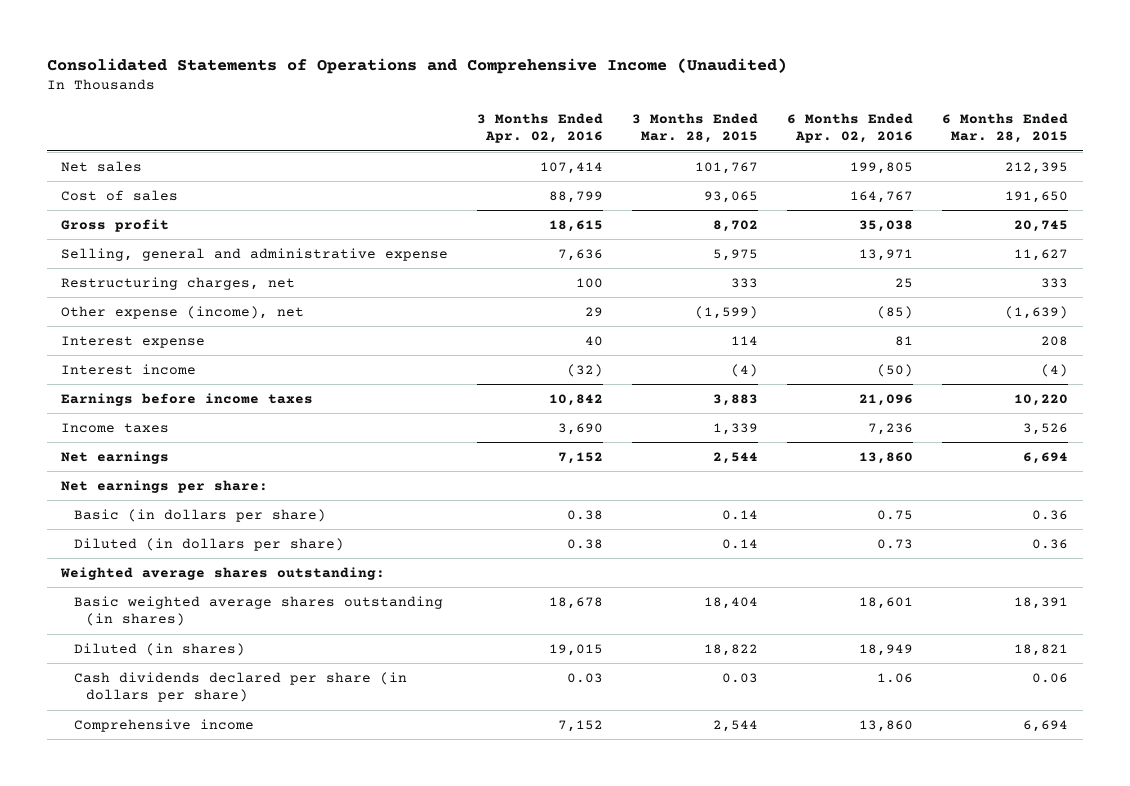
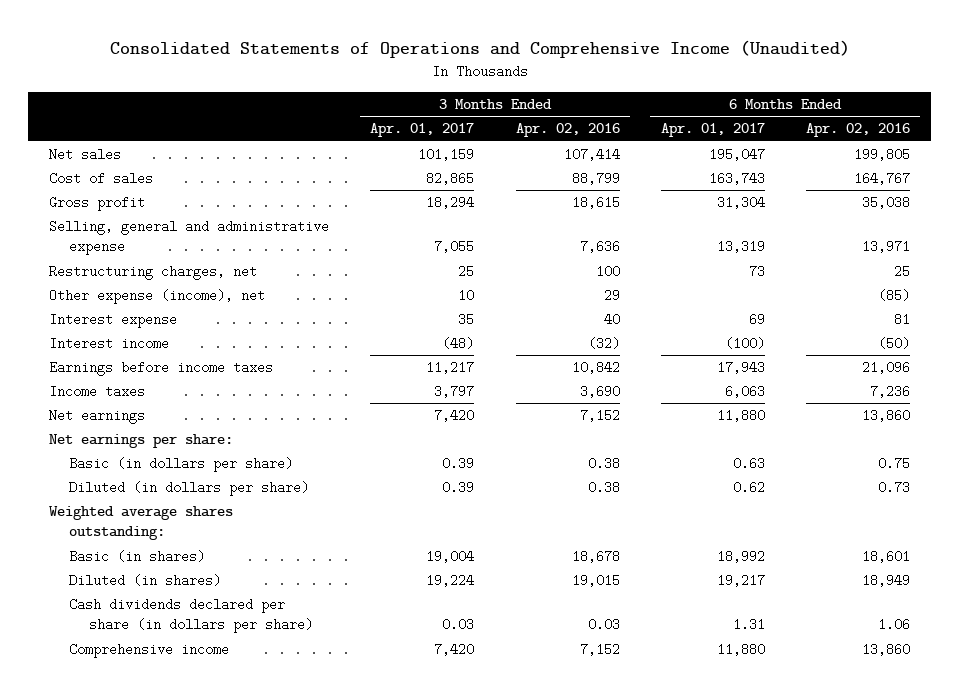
[632,112,759,144] 3 Months Ended Mar. 28, 2015 -> none
[942,112,1069,144] 6 Months Ended Mar. 28, 2015 -> none
none -> [370,123,475,138] Apr. 01, 2017
none -> [660,123,765,138] Apr. 01, 2017
[73,595,443,627] Basic weighted average shares outstanding (in shares) -> [68,550,205,564] Basic (in shares)

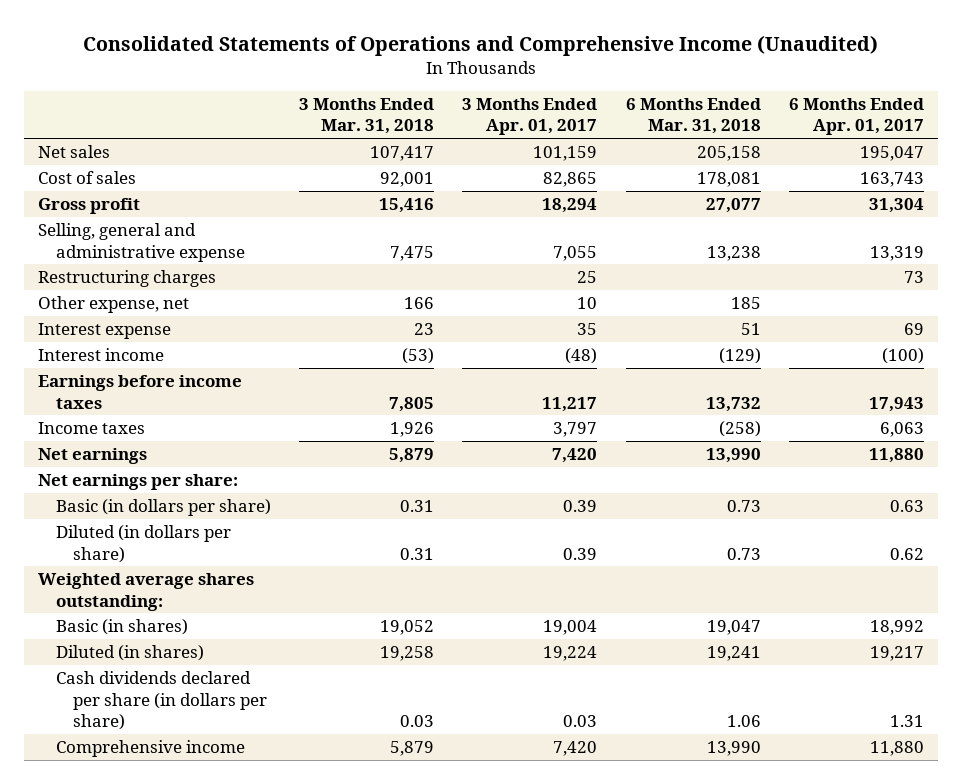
[515,123,620,138] Apr. 02, 2016 -> none
[806,123,911,138] Apr. 02, 2016 -> none
none -> [298,97,434,135] 3 Months Ended Mar. 31, 2018
none -> [625,97,761,135] 6 Months Ended Mar. 31, 2018
[49,265,258,281] Restructuring charges, net -> [38,270,217,288] Restructuring charges
[49,289,266,305] Other expense (income), net -> [38,296,190,314] Other expense, net

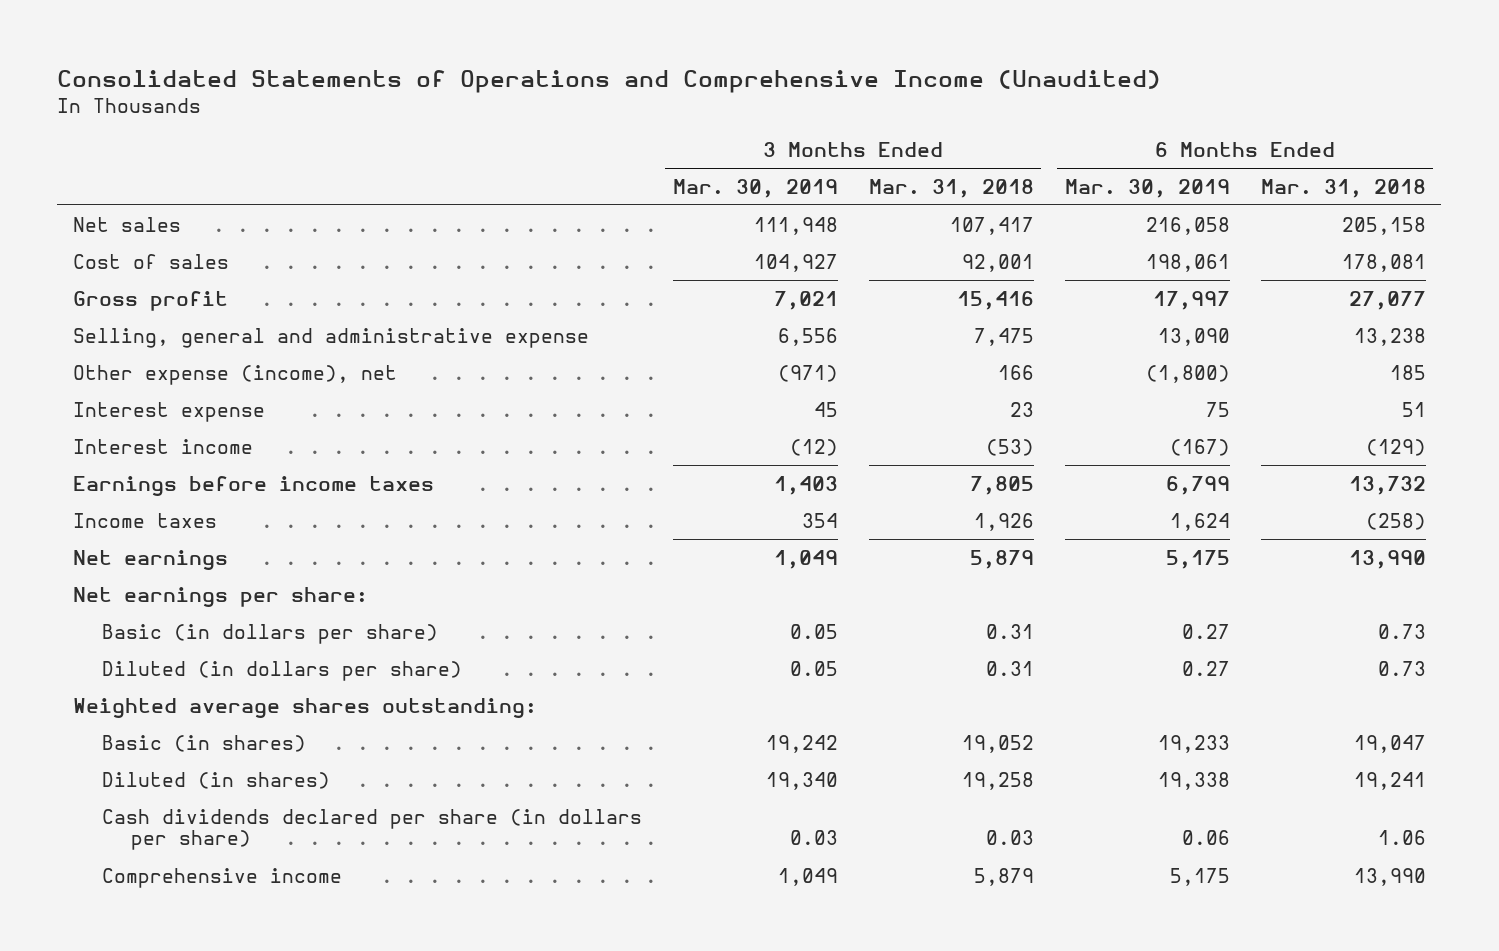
[462,97,598,136] 3 Months Ended Apr. 01, 2017 -> none
[788,97,924,136] 6 Months Ended Apr. 01, 2017 -> none
none -> [672,178,838,198] Mar. 30, 2019
none -> [1064,178,1230,198] Mar. 30, 2019
[38,270,217,288] Restructuring charges -> none
[38,296,190,314] Other expense, net -> [72,364,397,385] Other expense (income), net

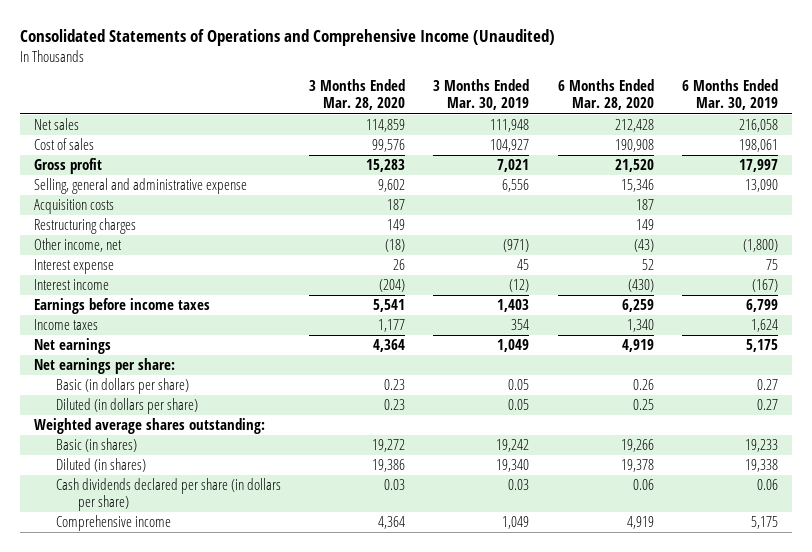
[868,178,1034,198] Mar. 31, 2018 -> none
[1260,178,1426,198] Mar. 31, 2018 -> none
none -> [309,79,406,111] 3 Months Ended Mar. 28, 2020
none -> [557,79,654,111] 6 Months Ended Mar. 28, 2020
none -> [33,199,114,215] Acquisition costs
none -> [33,218,136,235] Restructuring charges
[72,364,397,385] Other expense (income), net -> [33,238,122,253] Other income, net

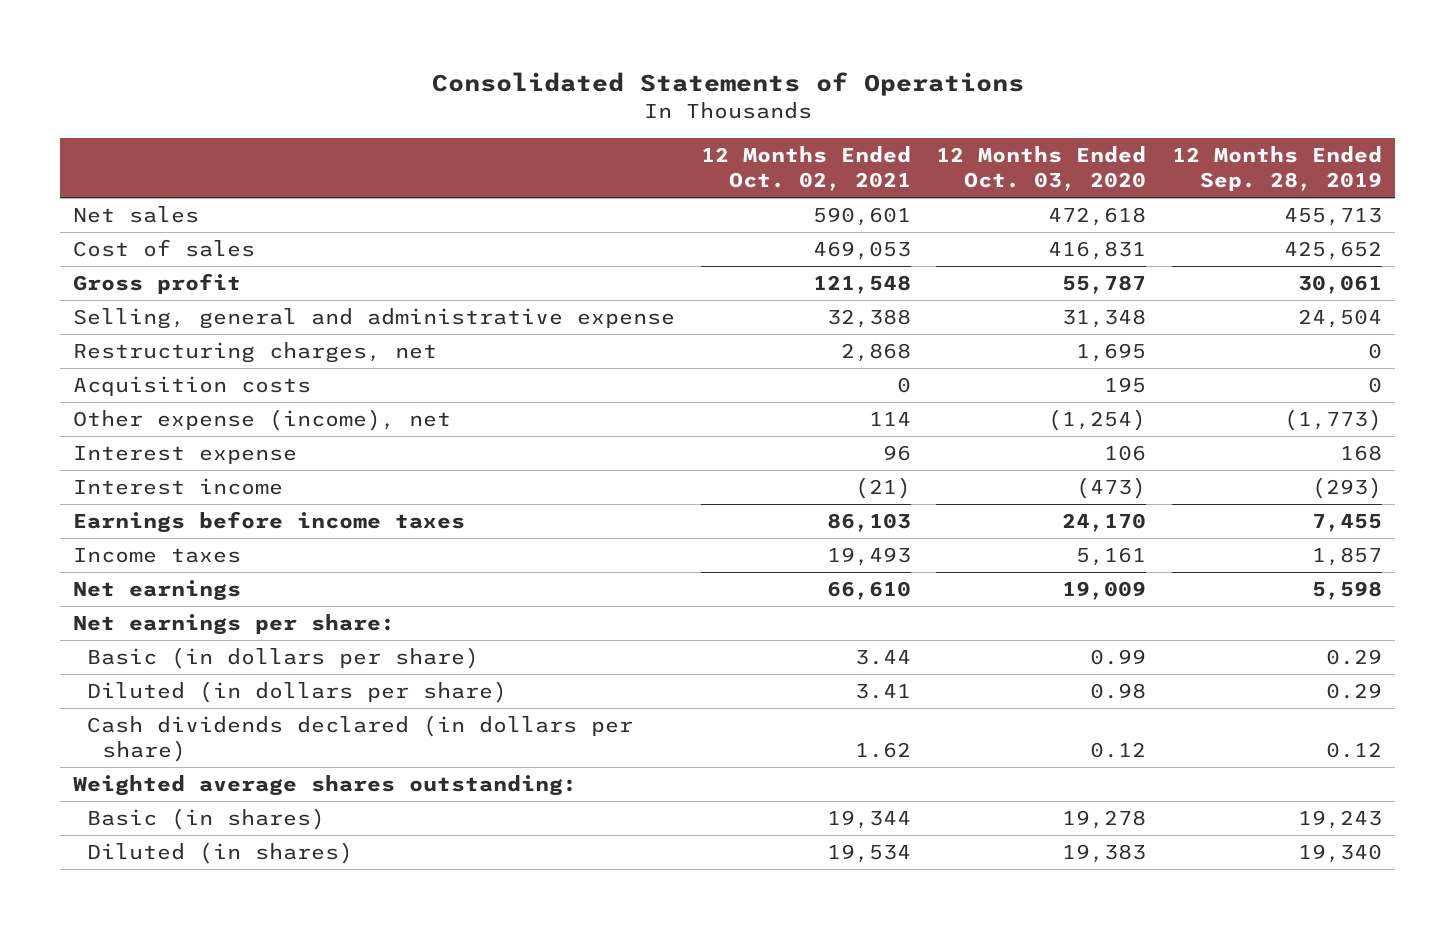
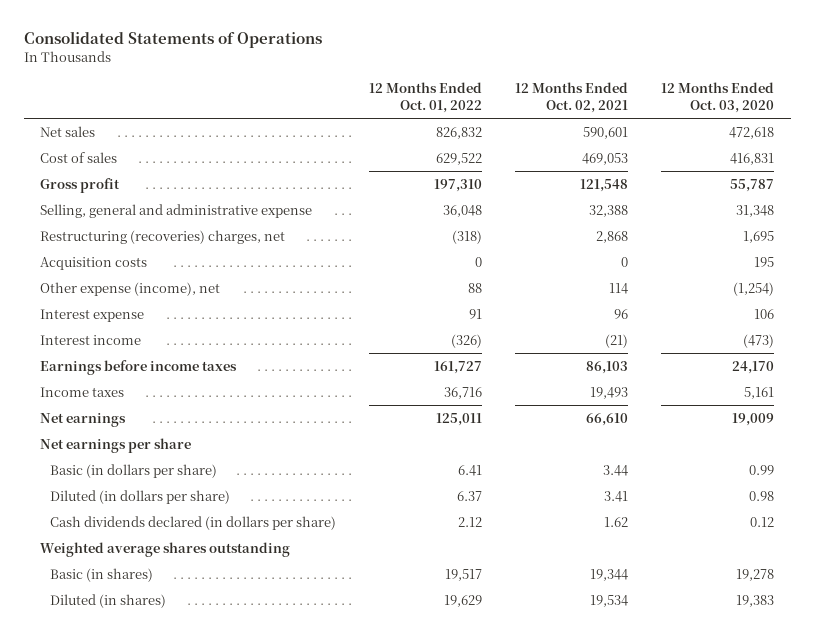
[1172,145,1383,192] 12 Months Ended Sep. 28, 2019 -> none
none -> [368,82,482,113] 12 Months Ended Oct. 01, 2022
[73,341,438,363] Restructuring charges, net -> [40,229,286,244] Restructuring (recoveries) charges, net
[73,613,396,635] Net earnings per share: -> [40,437,192,453] Net earnings per share
[73,774,578,796] Weighted average shares outstanding: -> [40,541,291,557] Weighted average shares outstanding

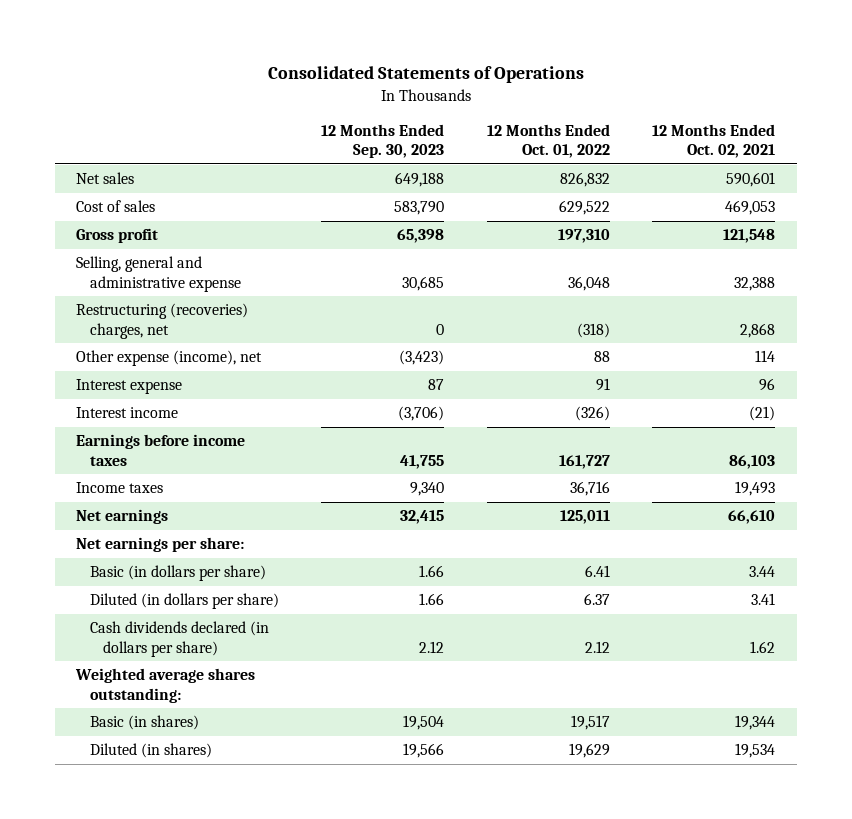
[661,82,775,113] 12 Months Ended Oct. 03, 2020 -> none
none -> [321,123,445,159] 12 Months Ended Sep. 30, 2023
[40,256,148,270] Acquisition costs -> none
[40,437,192,453] Net earnings per share -> [76,537,245,553] Net earnings per share:
[40,541,291,557] Weighted average shares outstanding -> [75,668,256,703] Weighted average shares outstanding:

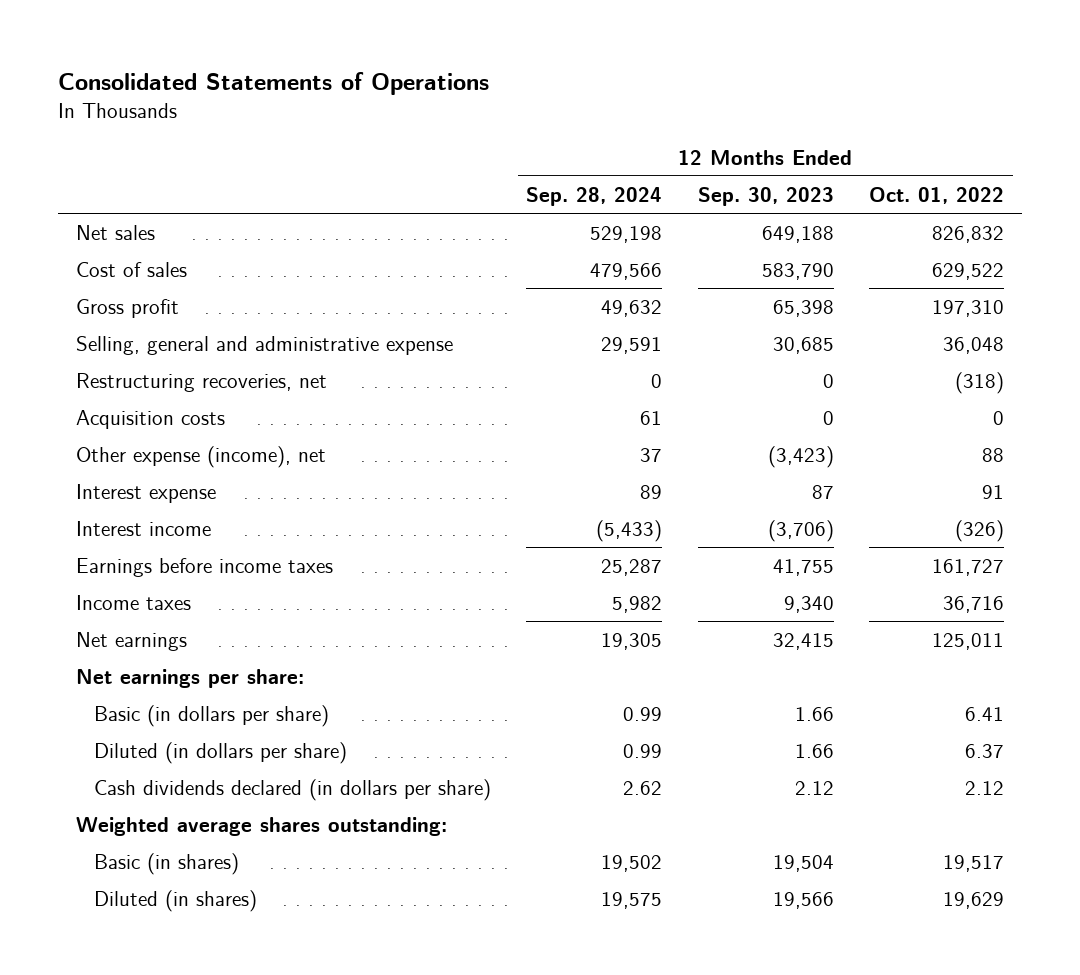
[652,123,776,159] 12 Months Ended Oct. 02, 2021 -> none
none -> [526,186,663,206] Sep. 28, 2024
[76,303,249,339] Restructuring (recoveries) charges, net -> [75,372,327,392] Restructuring recoveries, net
none -> [75,409,225,429] Acquisition costs

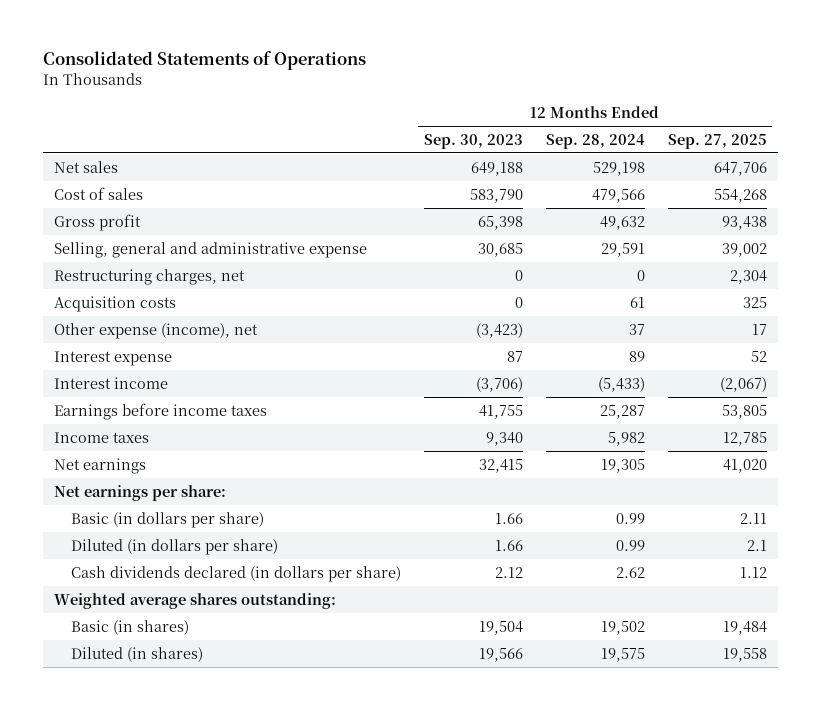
[869,186,1005,204] Oct. 01, 2022 -> none
none -> [667,133,767,149] Sep. 27, 2025
[75,372,327,392] Restructuring recoveries, net -> [54,268,246,285] Restructuring charges, net

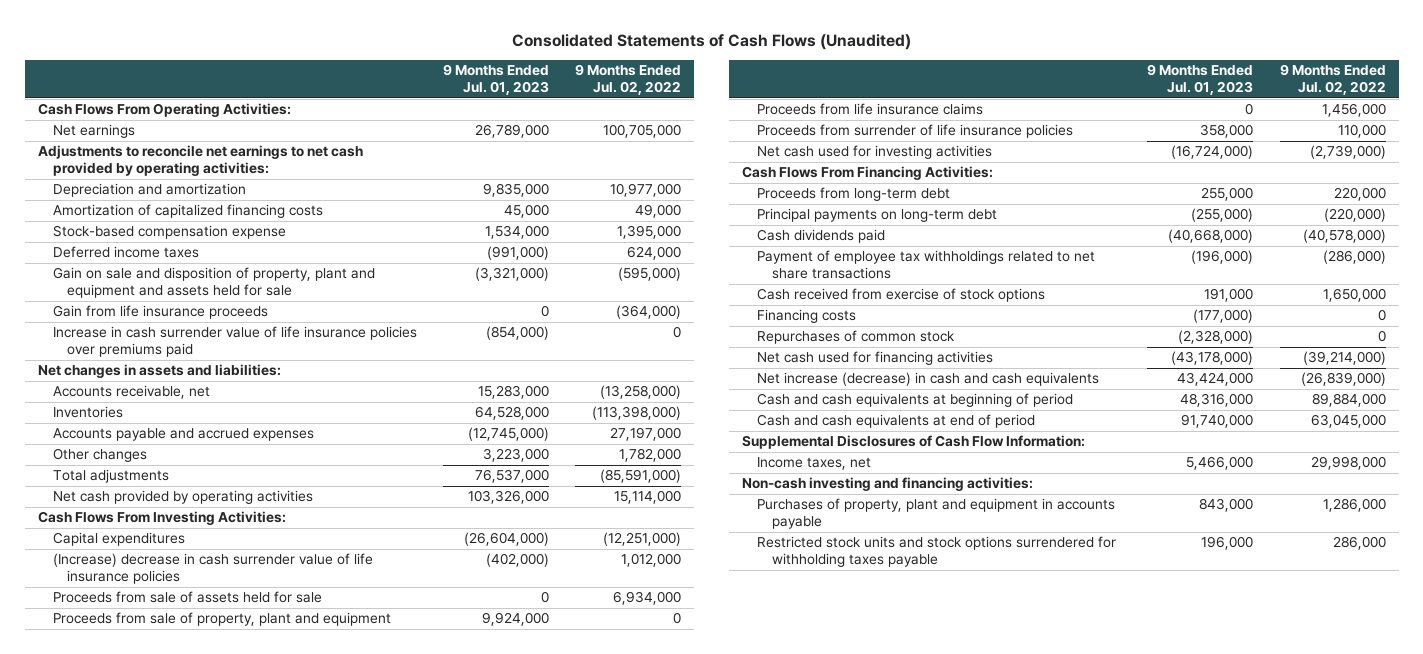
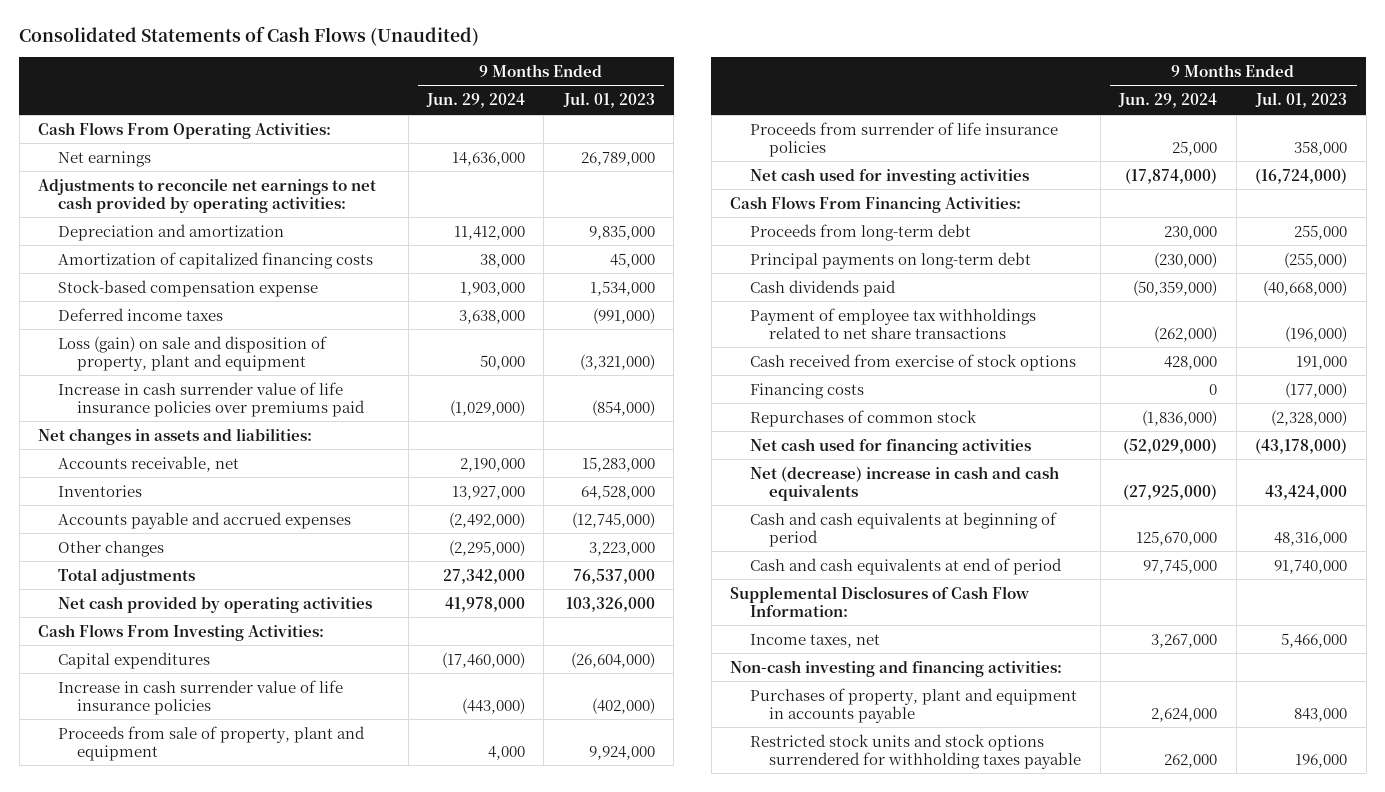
[575,64,682,96] 9 Months Ended Jul. 02, 2022 -> none
none -> [426,93,526,109] Jun. 29, 2024
[52,305,268,320] Gain from life insurance proceeds -> none
[52,267,375,299] Gain on sale and disposition of property, plant and equipment and assets held for sale -> [57,335,327,371] Loss (gain) on sale and disposition of property, plant and equipment
[52,591,322,604] Proceeds from sale of assets held for sale -> none
[52,553,373,585] (Increase) decrease in cash surrender value of life insurance policies -> [57,679,343,715] Increase in cash surrender value of life insurance policies
[757,103,984,116] Proceeds from life insurance claims -> none
[757,372,1100,387] Net increase (decrease) in cash and cash equivalents -> [749,465,1059,501] Net (decrease) increase in cash and cash equivalents

